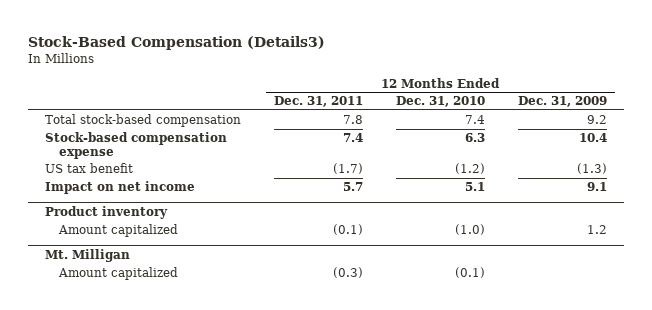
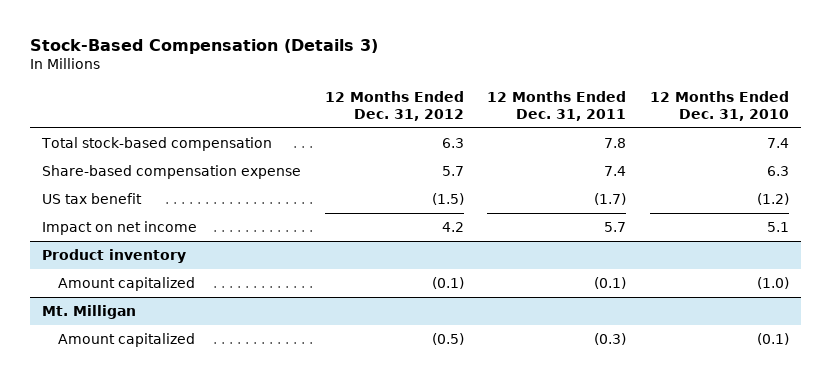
[28,35,326,50] Stock-Based Compensation (Details3) -> [30,39,379,55] Stock-Based Compensation (Details 3)
[518,96,608,108] Dec. 31, 2009 -> none
none -> [324,90,464,121] 12 Months Ended Dec. 31, 2012
[44,132,227,159] Stock-based compensation expense -> [42,164,302,179] Share-based compensation expense

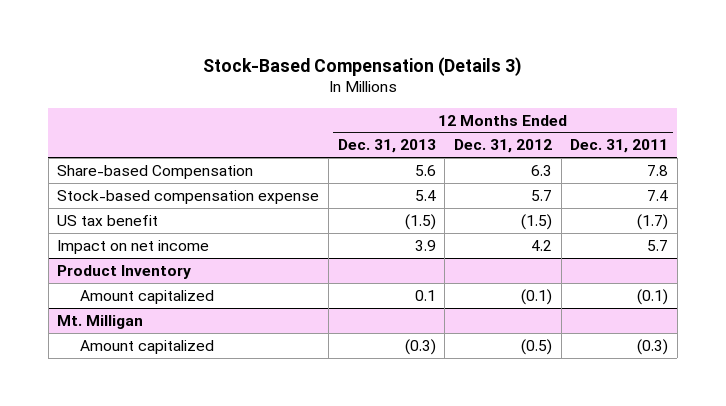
[650,90,790,121] 12 Months Ended Dec. 31, 2010 -> none
none -> [337,139,436,154] Dec. 31, 2013
[41,136,273,151] Total stock-based compensation -> [57,164,254,179] Share-based Compensation
[42,164,302,179] Share-based compensation expense -> [57,189,320,204] Stock-based compensation expense
[42,248,187,263] Product inventory -> [57,264,192,279] Product Inventory

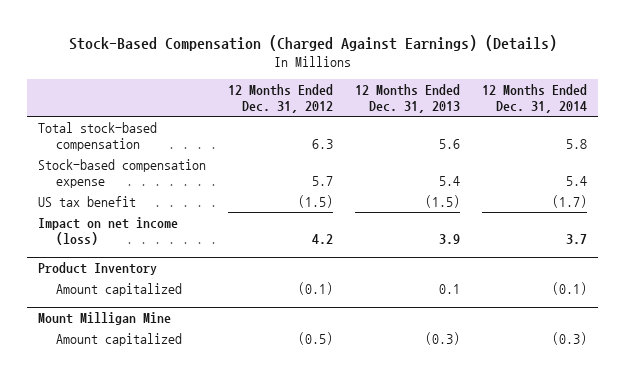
[202,56,522,76] Stock-Based Compensation (Details 3) -> [68,34,557,51] Stock-Based Compensation (Charged Against Earnings) (Details)
[570,139,669,154] Dec. 31, 2011 -> none
none -> [482,83,588,113] 12 Months Ended Dec. 31, 2014
[57,164,254,179] Share-based Compensation -> [37,121,157,151] Total stock-based compensation
[57,239,210,254] Impact on net income -> [37,216,178,245] Impact on net income (loss)
[57,314,144,329] Mt. Milligan -> none
none -> [37,311,171,325] Mount Milligan Mine

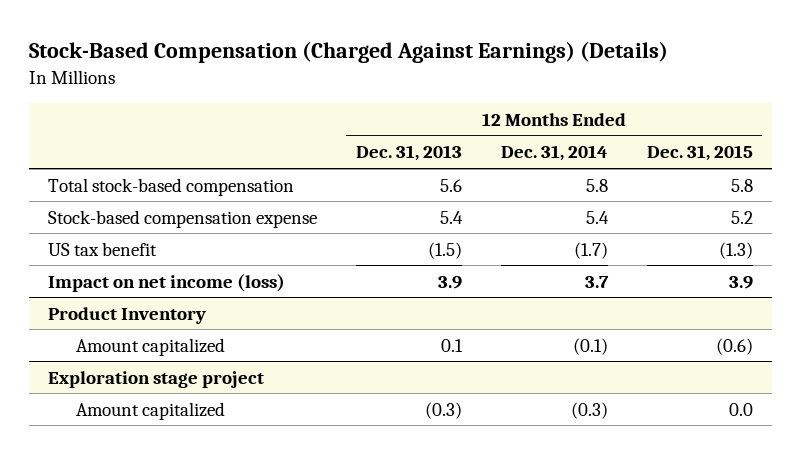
[228,83,334,113] 12 Months Ended Dec. 31, 2012 -> none
none -> [646,145,753,162] Dec. 31, 2015
[37,311,171,325] Mount Milligan Mine -> [48,370,265,388] Exploration stage project

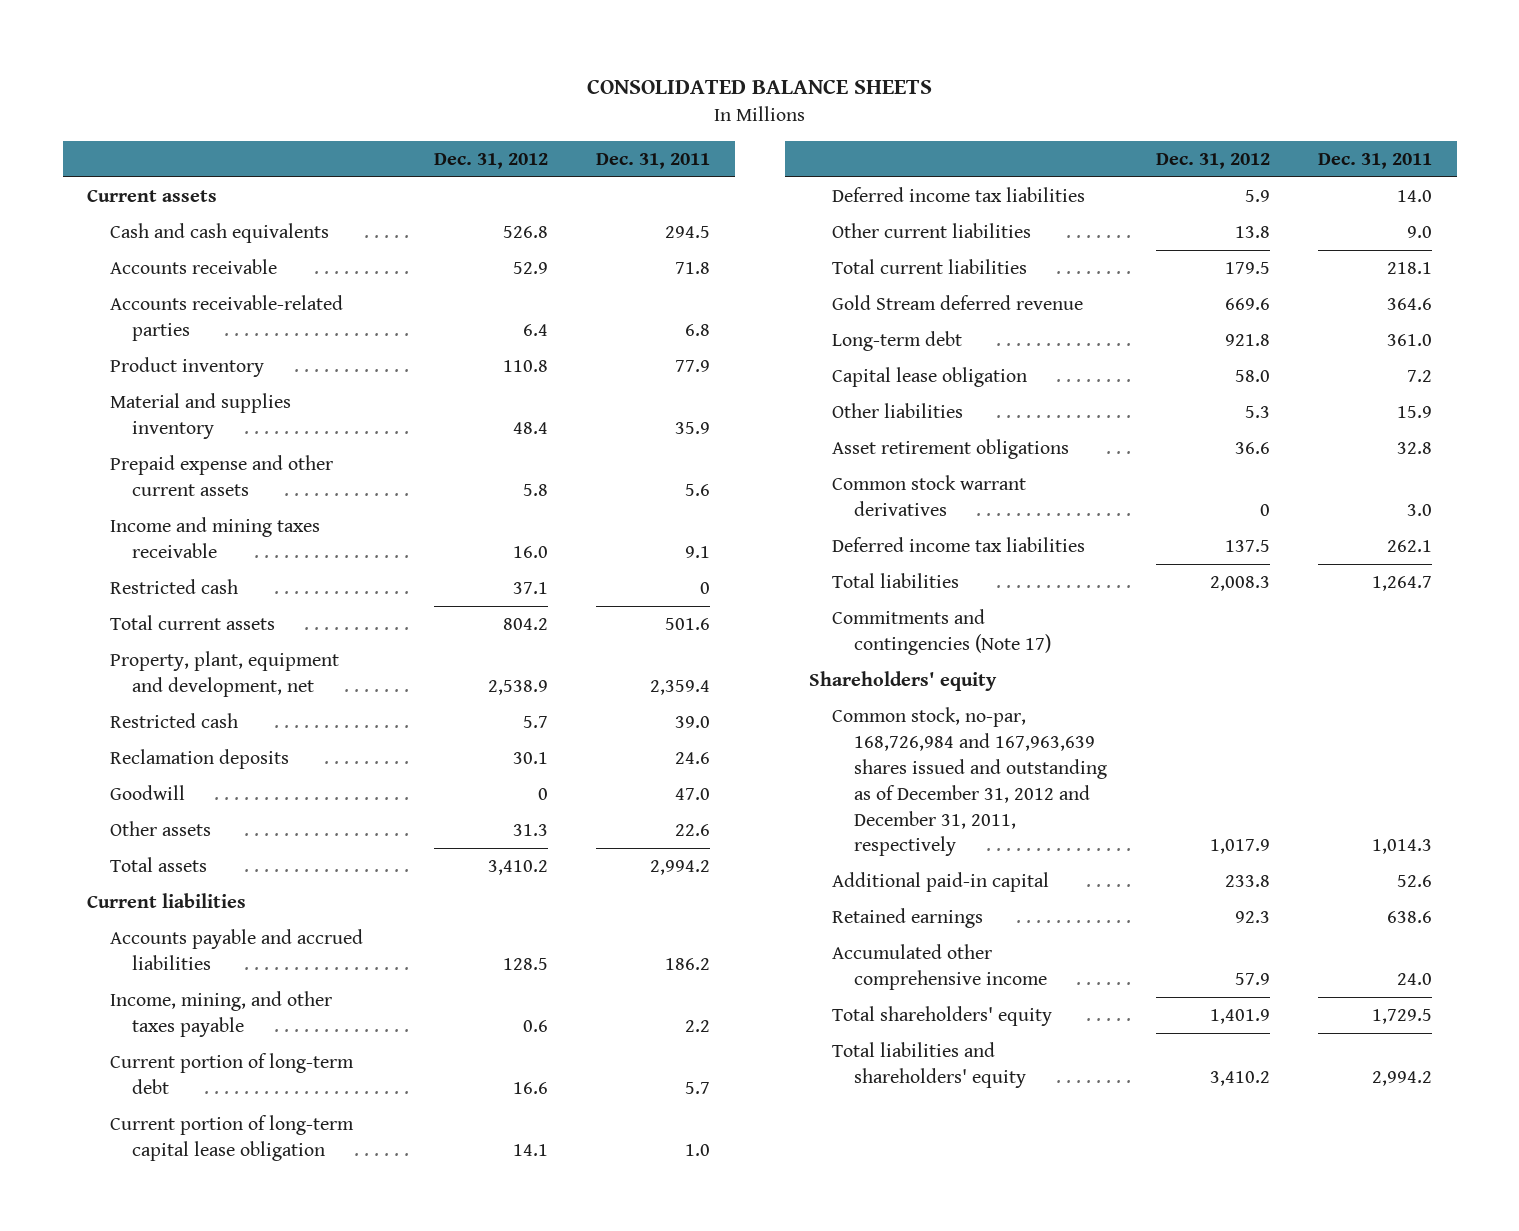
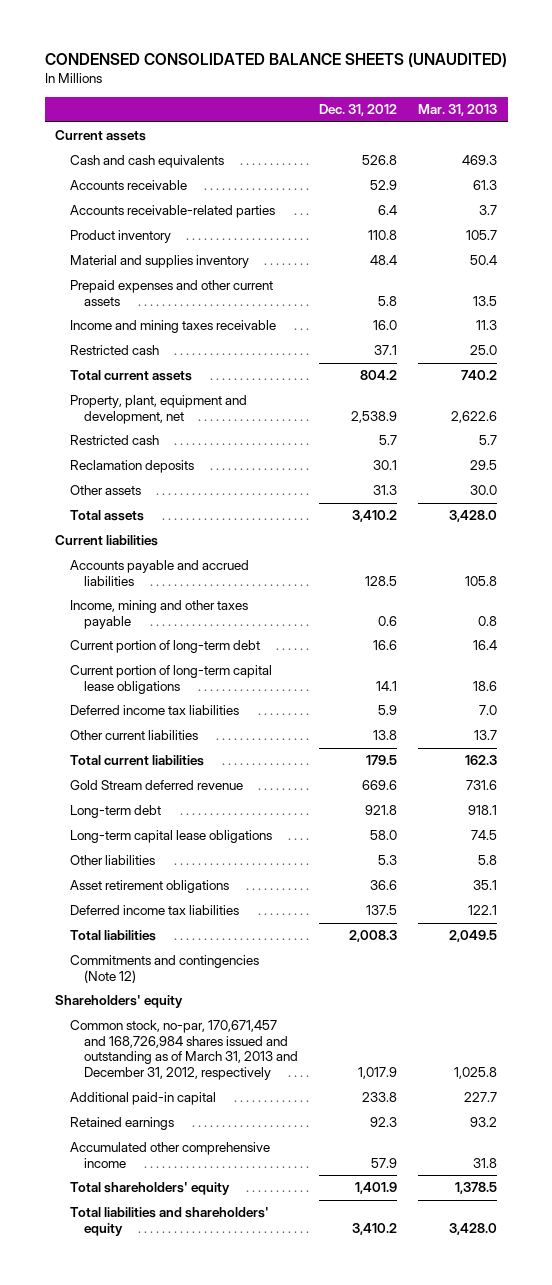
[586,78,932,94] CONSOLIDATED BALANCE SHEETS -> [44,53,507,69] CONDENSED CONSOLIDATED BALANCE SHEETS (UNAUDITED)
[596,153,711,170] Dec. 31, 2011 -> none
none -> [418,104,498,117] Mar. 31, 2013
[109,455,333,496] Prepaid expense and other current assets -> [69,280,273,306] Prepaid expenses and other current assets
[109,785,185,801] Goodwill -> none
[109,991,332,1037] Income, mining, and other taxes payable -> [69,600,248,629] Income, mining and other taxes payable
[109,1115,354,1161] Current portion of long-term capital lease obligation -> [69,665,272,694] Current portion of long-term capital lease obligations
[831,367,1027,388] Capital lease obligation -> [69,830,272,844] Long-term capital lease obligations
[831,475,1026,516] Common stock warrant derivatives -> none
[831,609,1052,655] Commitments and contingencies (Note 17) -> [69,955,259,983] Commitments and contingencies (Note 12)
[831,707,1108,857] Common stock, no-par, 168,726,984 and 167,963,639 shares issued and outstanding as of December 31, 2012 and December 31, 2011, respectively -> [69,1020,298,1080] Common stock, no-par, 170,671,457 and 168,726,984 shares issued and outstanding as of March 31, 2013 and December 31, 2012, respectively

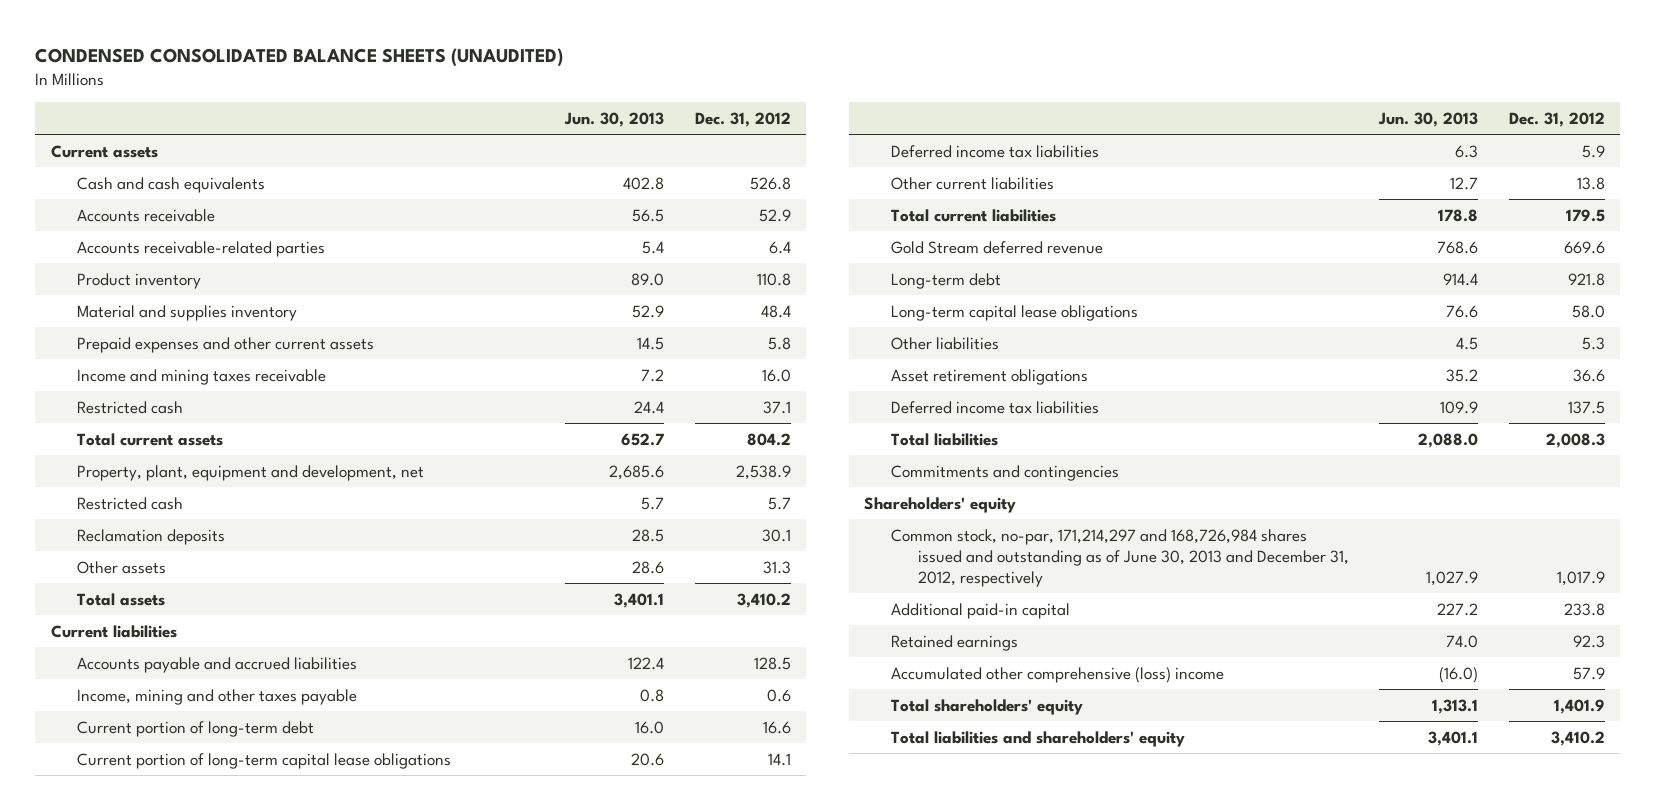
[418,104,498,117] Mar. 31, 2013 -> none
none -> [564,111,665,127] Jun. 30, 2013
[69,955,259,983] Commitments and contingencies (Note 12) -> [891,464,1120,481] Commitments and contingencies
[69,1020,298,1080] Common stock, no-par, 170,671,457 and 168,726,984 shares issued and outstanding as of March 31, 2013 and December 31, 2012, respectively -> [891,528,1349,587] Common stock, no-par, 171,214,297 and 168,726,984 shares issued and outstanding as of June 30, 2013 and December 31, 2012, respectively
[69,1142,270,1168] Accumulated other comprehensive income -> [891,666,1225,683] Accumulated other comprehensive (loss) income

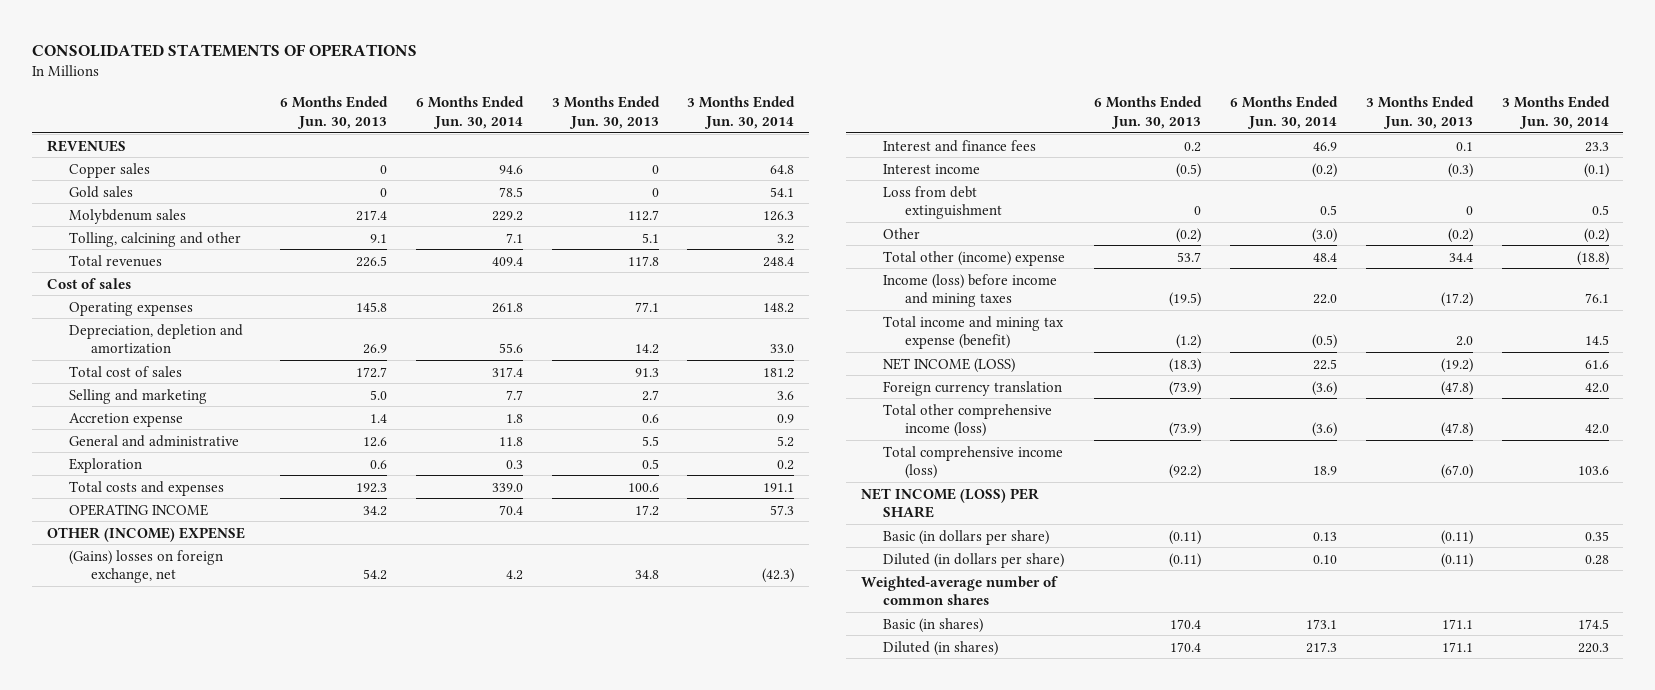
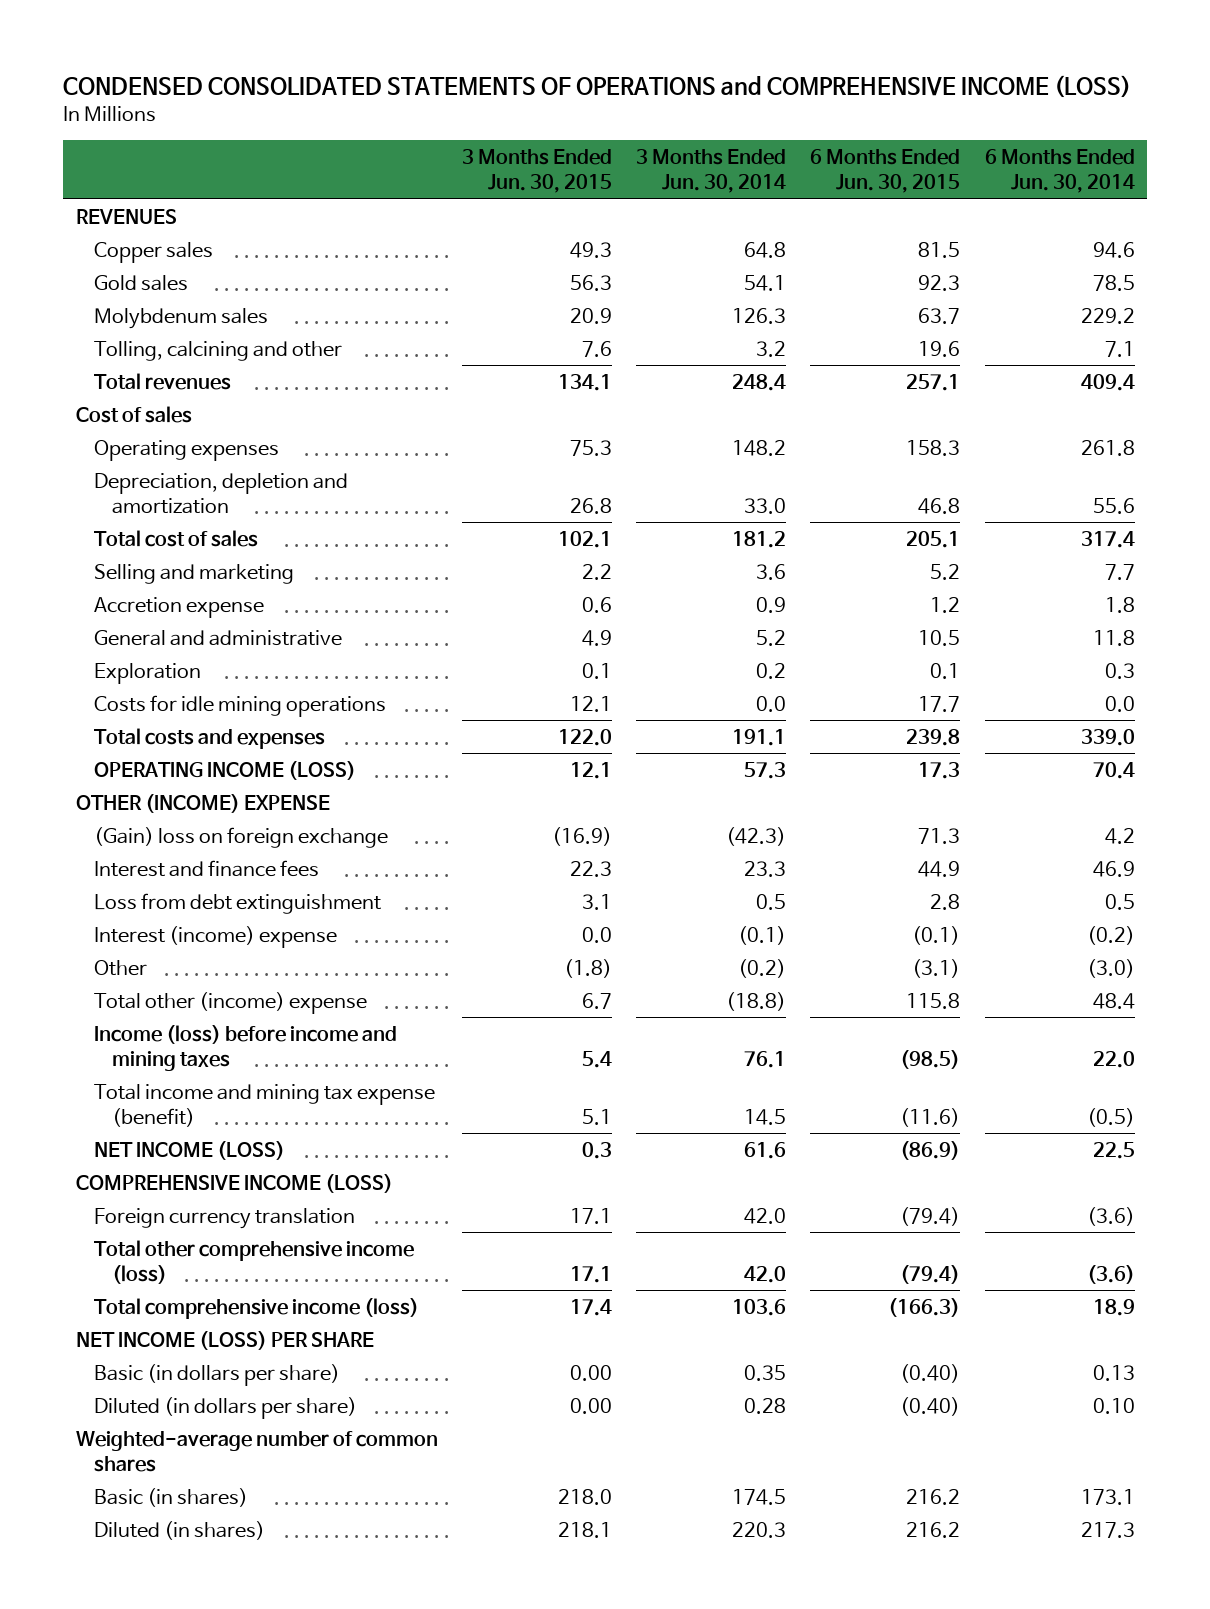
[32,43,418,57] CONSOLIDATED STATEMENTS OF OPERATIONS -> [63,75,1132,99] CONDENSED CONSOLIDATED STATEMENTS OF OPERATIONS and COMPREHENSIVE INCOME (LOSS)
[279,96,388,129] 6 Months Ended Jun. 30, 2013 -> none
[551,96,660,129] 3 Months Ended Jun. 30, 2013 -> none
none -> [461,149,612,194] 3 Months Ended Jun. 30, 2015
none -> [810,149,961,194] 6 Months Ended Jun. 30, 2015
none -> [93,694,386,717] Costs for idle mining operations
[68,503,208,516] OPERATING INCOME -> [93,760,356,780] OPERATING INCOME (LOSS)
[68,549,223,584] (Gains) losses on foreign exchange, net -> [93,826,388,848] (Gain) loss on foreign exchange
[883,163,981,174] Interest income -> none
none -> [93,925,337,948] Interest (income) expense
none -> [75,1173,393,1193] COMPREHENSIVE INCOME (LOSS)

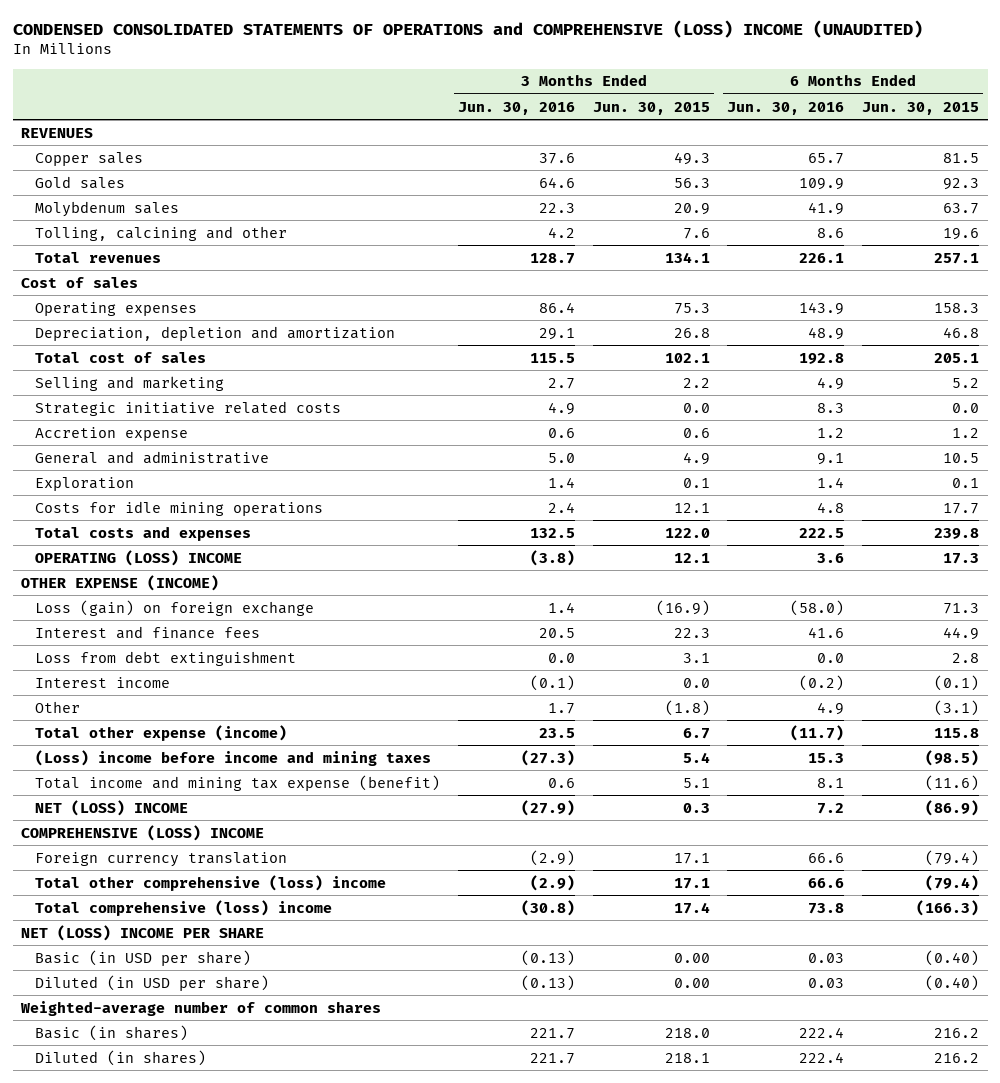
[63,75,1132,99] CONDENSED CONSOLIDATED STATEMENTS OF OPERATIONS and COMPREHENSIVE INCOME (LOSS) -> [12,19,923,38] CONDENSED CONSOLIDATED STATEMENTS OF OPERATIONS and COMPREHENSIVE (LOSS) INCOME (UNAUDITED)
[636,149,787,194] 3 Months Ended Jun. 30, 2014 -> none
[984,149,1135,194] 6 Months Ended Jun. 30, 2014 -> none
none -> [458,101,576,115] Jun. 30, 2016
none -> [727,101,845,115] Jun. 30, 2016
none -> [35,400,342,416] Strategic initiative related costs
[93,760,356,780] OPERATING INCOME (LOSS) -> [35,549,243,566] OPERATING (LOSS) INCOME
[75,793,330,813] OTHER (INCOME) EXPENSE -> [21,574,220,591] OTHER EXPENSE (INCOME)
[93,826,388,848] (Gain) loss on foreign exchange -> [35,599,315,616] Loss (gain) on foreign exchange
[93,925,337,948] Interest (income) expense -> [35,676,171,688] Interest income
[93,991,367,1014] Total other (income) expense -> [35,724,288,741] Total other expense (income)
[93,1024,397,1071] Income (loss) before income and mining taxes -> [35,749,432,766] (Loss) income before income and mining taxes
[93,1140,285,1160] NET INCOME (LOSS) -> [35,799,189,816] NET (LOSS) INCOME
[75,1173,393,1193] COMPREHENSIVE INCOME (LOSS) -> [21,824,265,841] COMPREHENSIVE (LOSS) INCOME
[93,1239,414,1284] Total other comprehensive income (loss) -> [35,874,387,891] Total other comprehensive (loss) income
[93,1297,419,1319] Total comprehensive income (loss) -> [35,899,333,916] Total comprehensive (loss) income
[75,1330,374,1350] NET INCOME (LOSS) PER SHARE -> [21,924,265,941] NET (LOSS) INCOME PER SHARE
[93,1363,340,1386] Basic (in dollars per share) -> [35,949,252,966] Basic (in USD per share)
[93,1396,357,1419] Diluted (in dollars per share) -> [35,974,270,991] Diluted (in USD per share)

